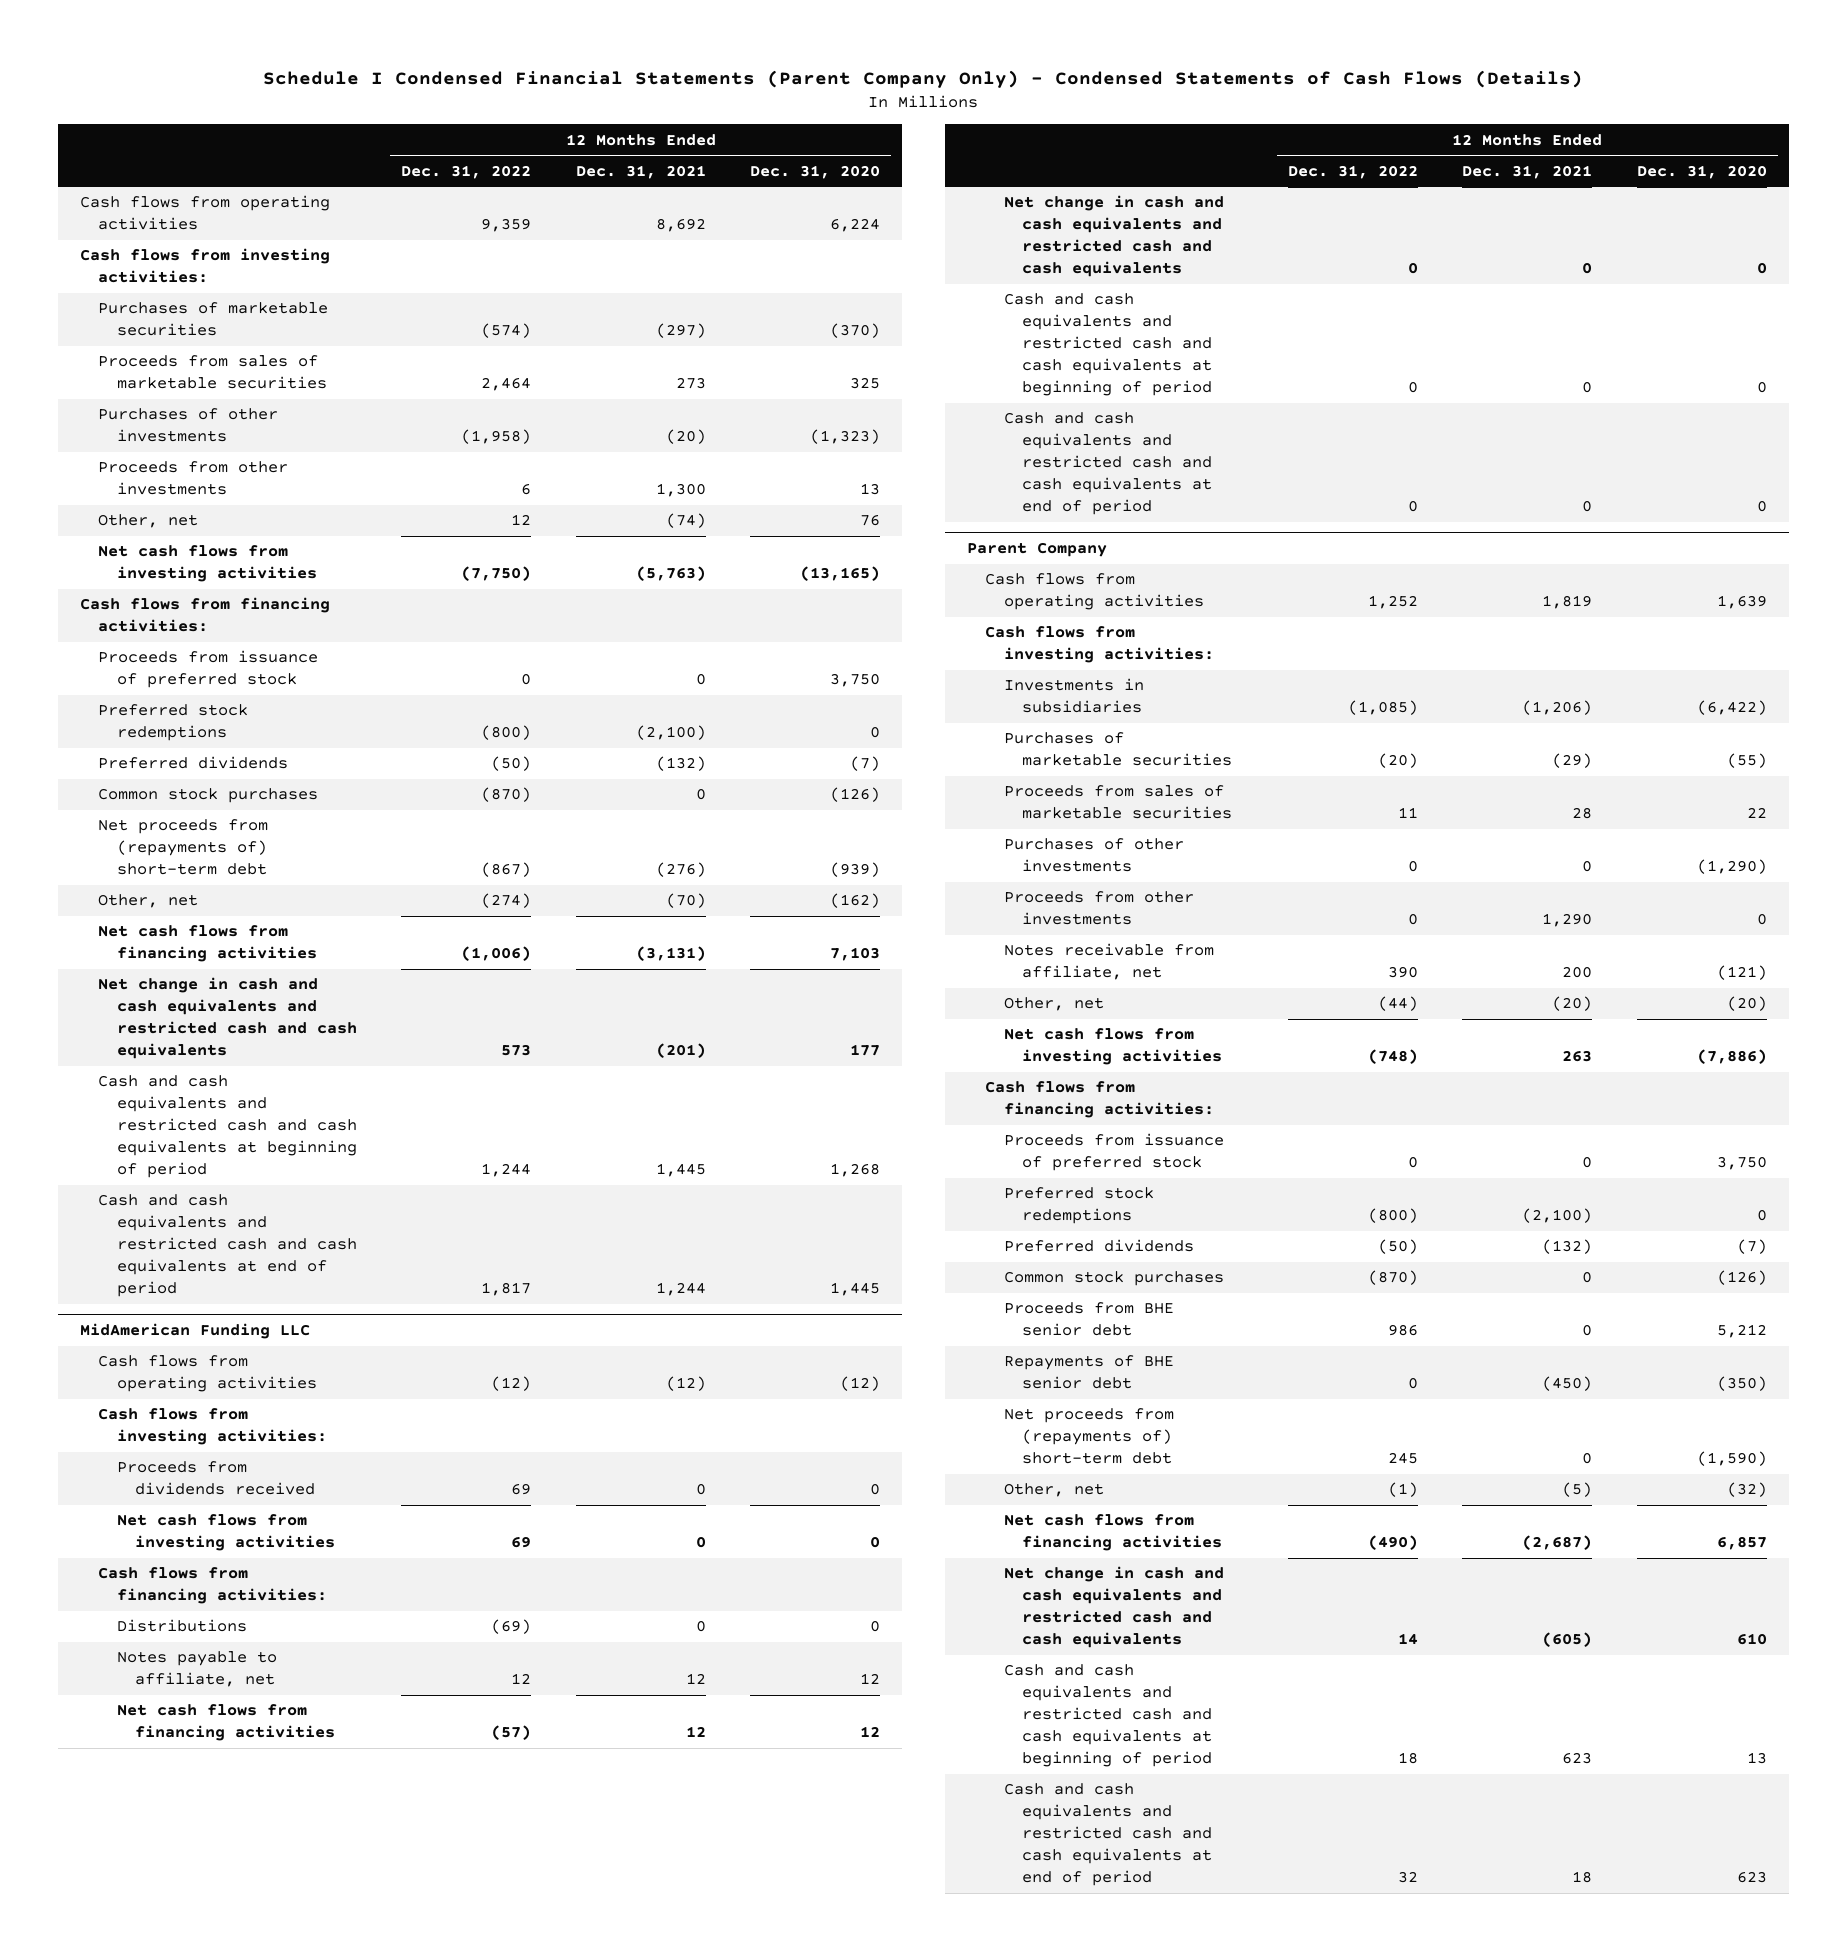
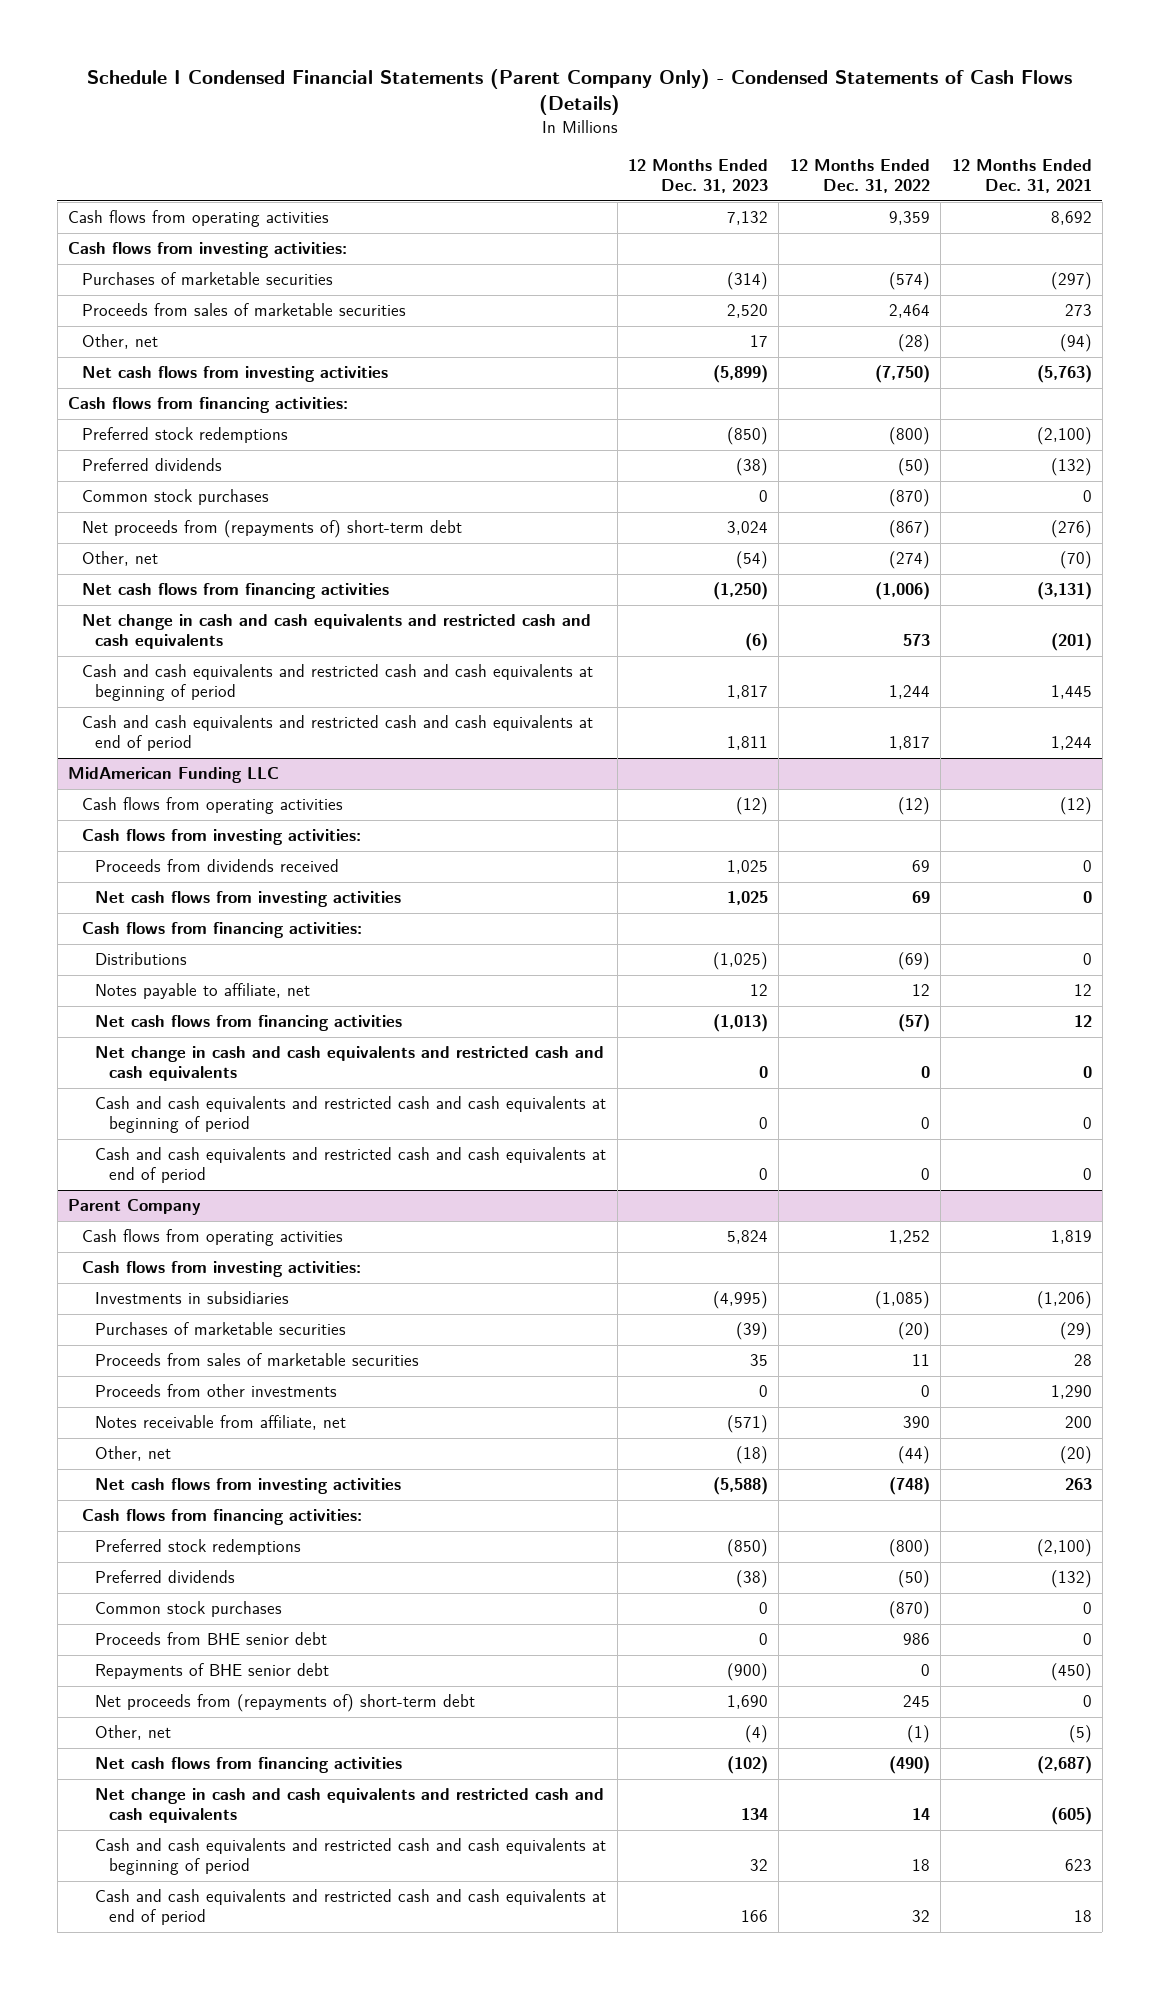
[749,164,880,179] Dec. 31, 2020 -> none
none -> [628,159,769,193] 12 Months Ended Dec. 31, 2023
[98,408,279,443] Purchases of other investments -> none
[98,461,289,496] Proceeds from other investments -> none
[511,514,532,526] 12 -> [897,334,930,353] (28)
[665,513,706,529] (74) -> [1059,334,1092,353] (94)
[98,650,319,689] Proceeds from issuance of preferred stock -> none
[1003,838,1184,873] Purchases of other investments -> none
[1003,1133,1224,1172] Proceeds from issuance of preferred stock -> none

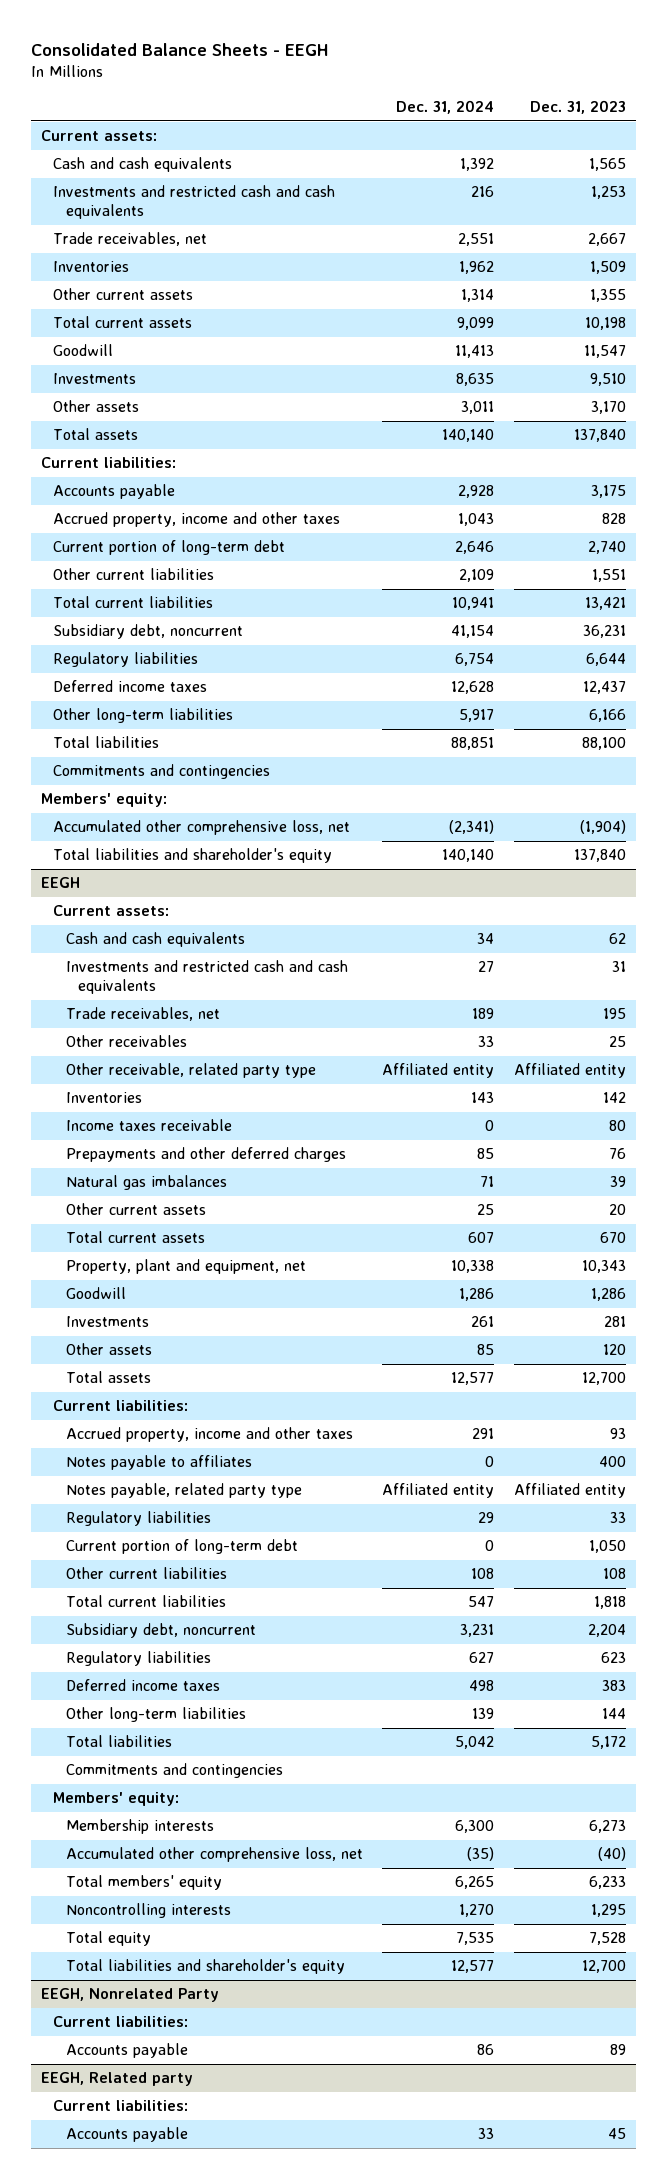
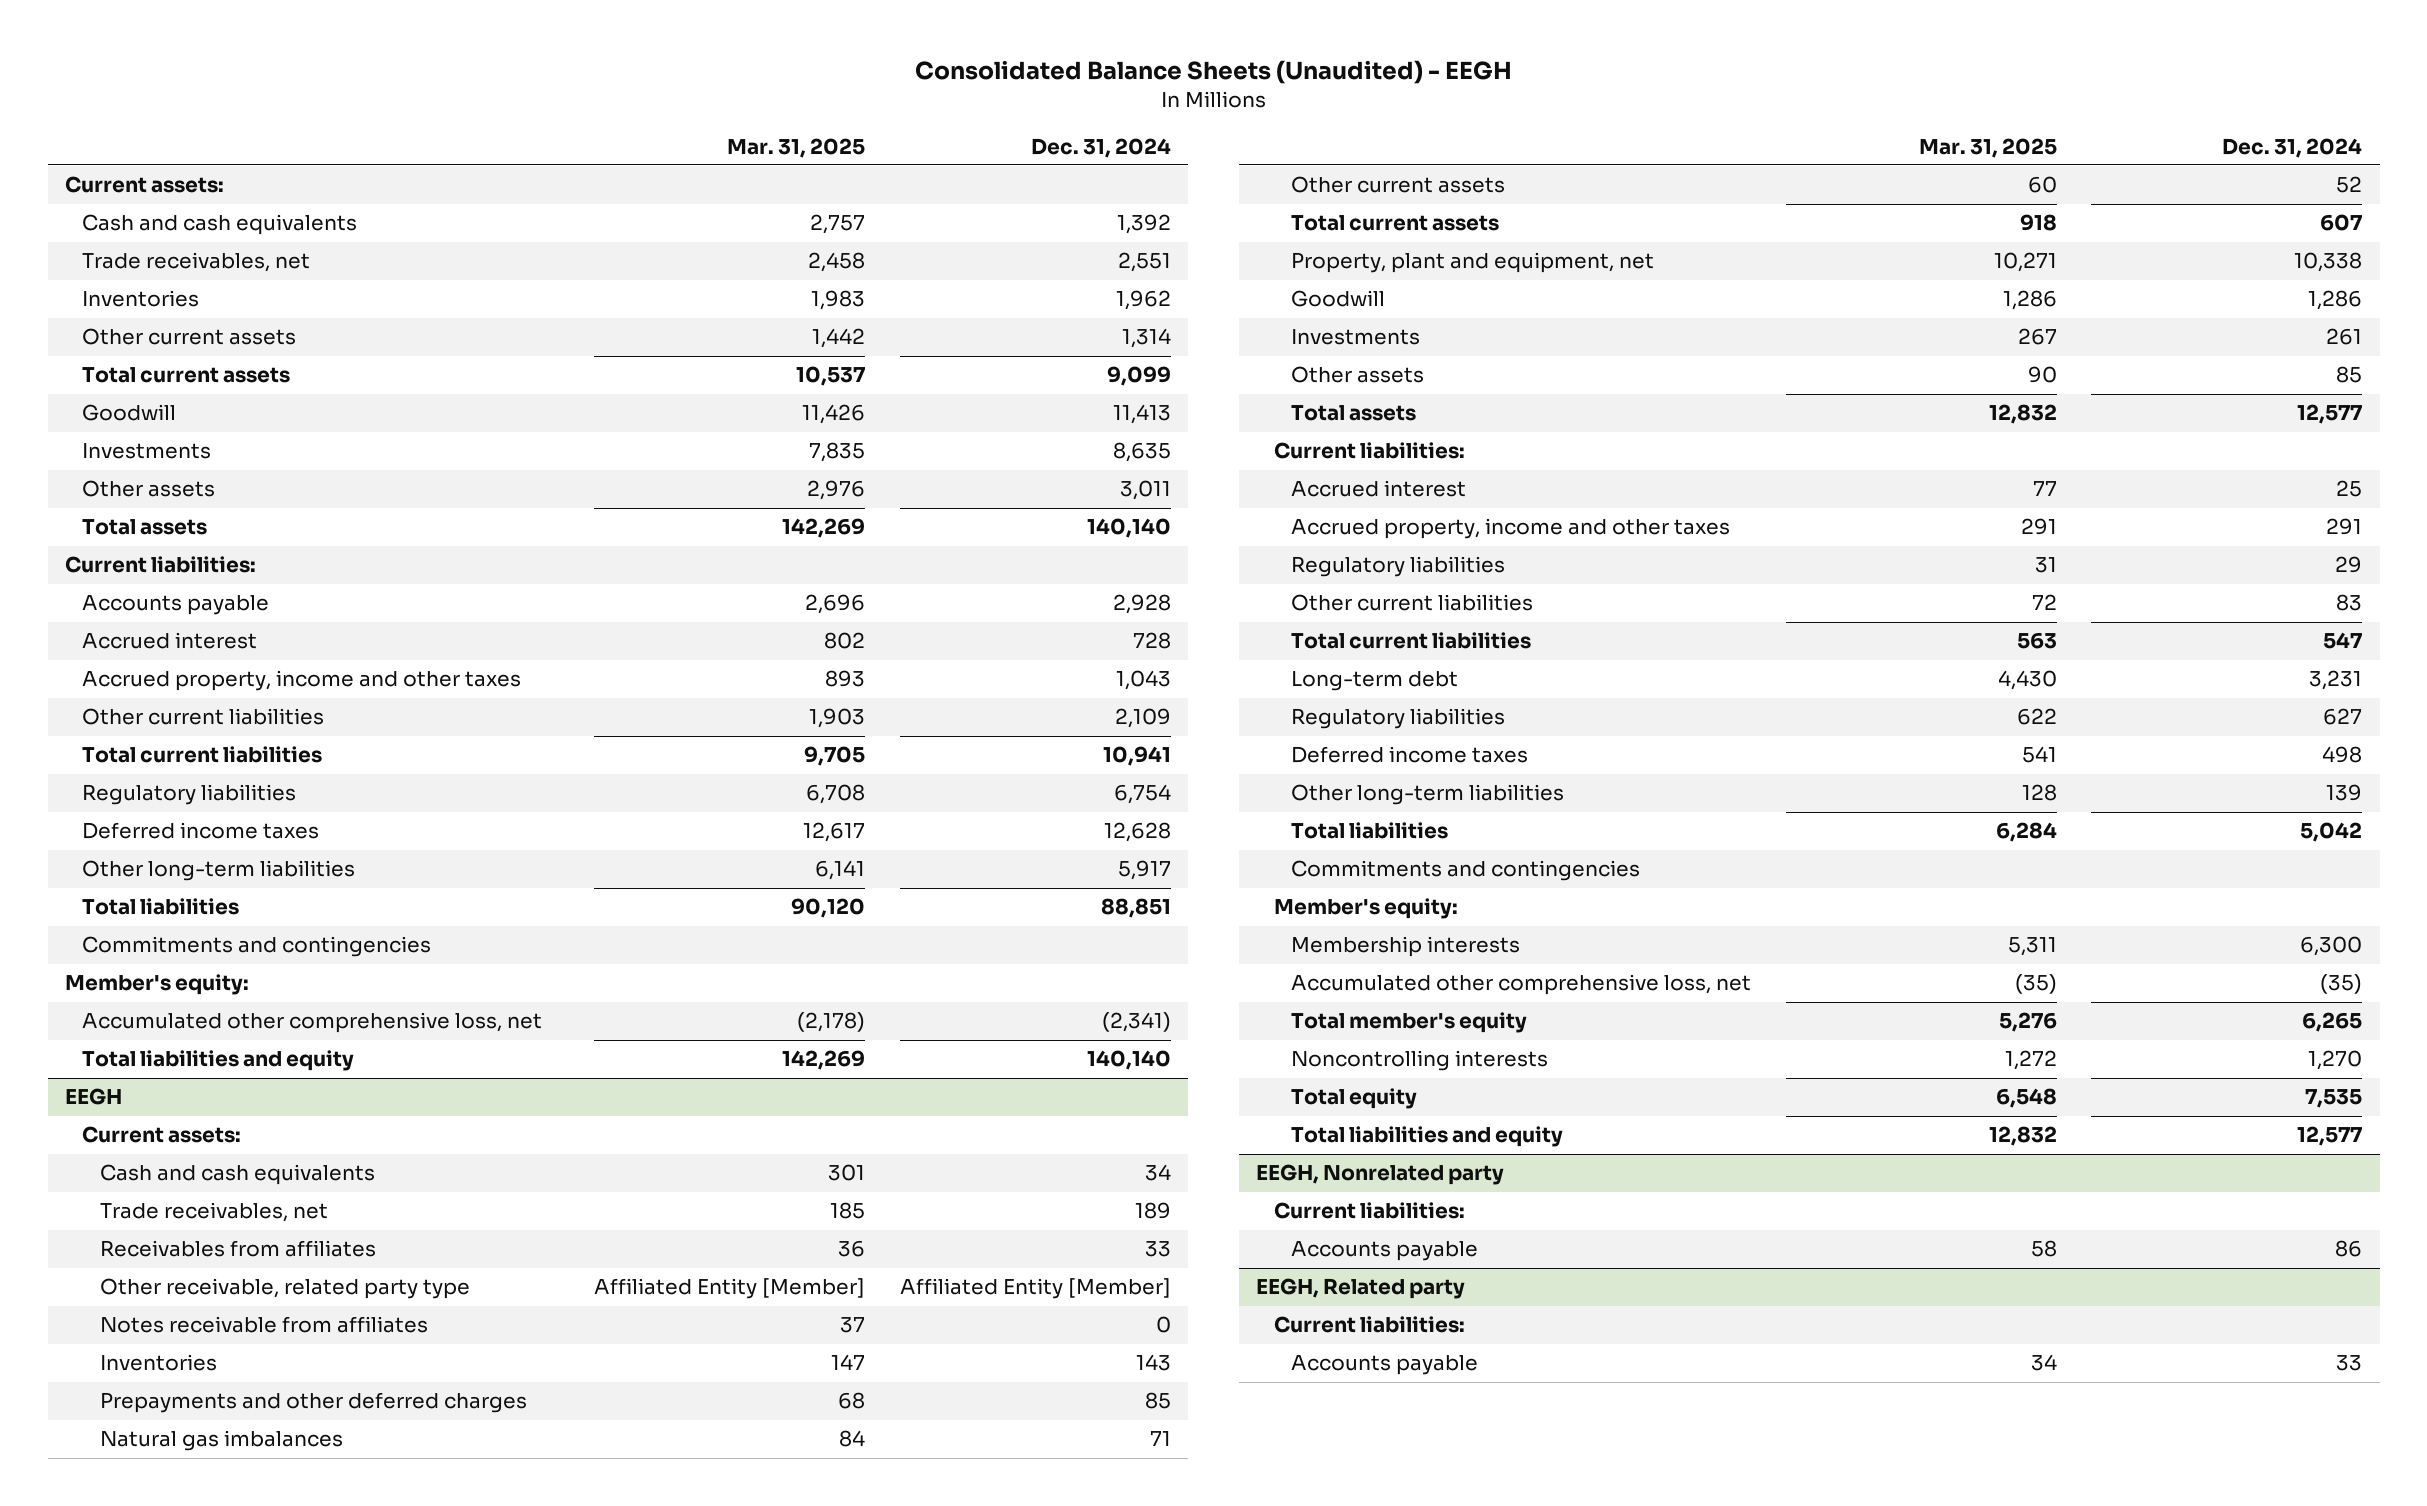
[31,42,329,56] Consolidated Balance Sheets - EEGH -> [914,60,1512,85] Consolidated Balance Sheets (Unaudited) - EEGH
[529,100,626,115] Dec. 31, 2023 -> none
none -> [727,137,866,158] Mar. 31, 2025
[53,185,336,219] Investments and restricted cash and cash equivalents -> none
none -> [82,632,258,650] Accrued interest
[53,540,286,556] Current portion of long-term debt -> none
[53,624,244,640] Subsidiary debt, noncurrent -> none
[41,793,168,808] Members' equity: -> [64,974,249,996] Member's equity:
[53,848,333,864] Total liabilities and shareholder's equity -> [82,1050,355,1072] Total liabilities and equity
[65,960,348,994] Investments and restricted cash and cash equivalents -> none
[65,1035,187,1048] Other receivables -> [99,1240,376,1258] Receivables from affiliates
[382,1063,495,1079] Affiliated entity -> [899,1278,1171,1300] Affiliated Entity [Member]
none -> [99,1316,428,1334] Notes receivable from affiliates
[65,1119,232,1132] Income taxes receivable -> none
[477,1204,495,1216] 25 -> [2336,176,2363,194] 52
none -> [1291,480,1467,498] Accrued interest
[65,1455,252,1471] Notes payable to affiliates -> none
[65,1483,302,1499] Notes payable, related party type -> none
[65,1539,298,1555] Current portion of long-term debt -> none
[471,1568,495,1580] 108 -> [2336,594,2363,612] 83
[65,1623,256,1639] Subsidiary debt, noncurrent -> [1291,671,1459,692] Long-term debt
[53,1792,180,1807] Members' equity: -> [1273,898,1458,920] Member's equity:
[65,1875,222,1891] Total members' equity -> [1291,1012,1528,1034] Total member's equity
[65,1959,345,1975] Total liabilities and shareholder's equity -> [1291,1126,1564,1148] Total liabilities and equity
[41,1988,220,2003] EEGH, Nonrelated Party -> [1256,1164,1505,1186] EEGH, Nonrelated party

